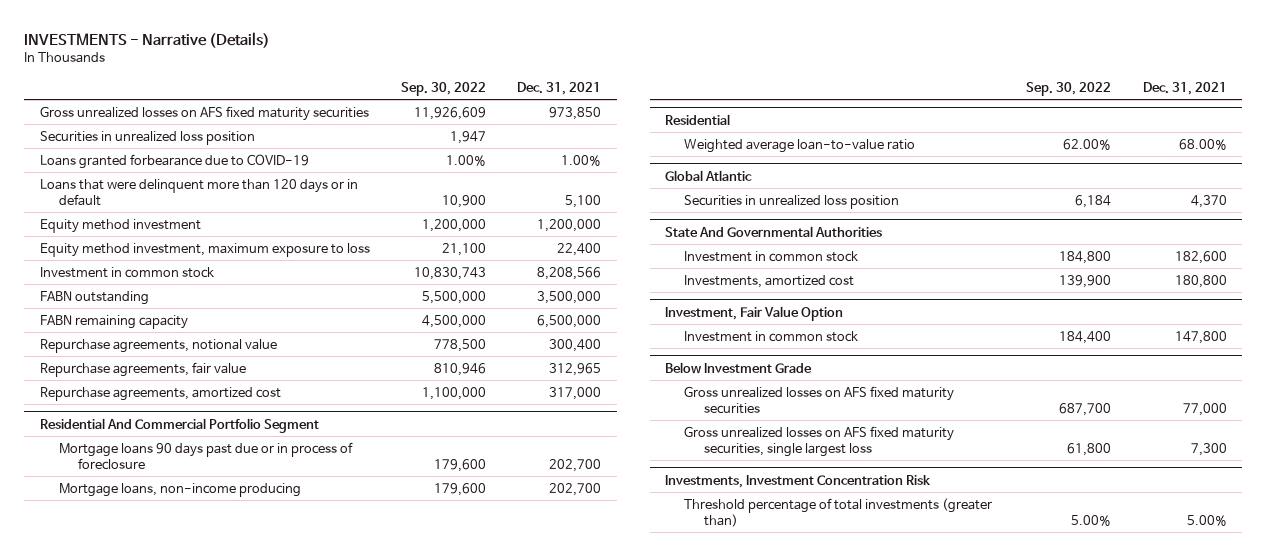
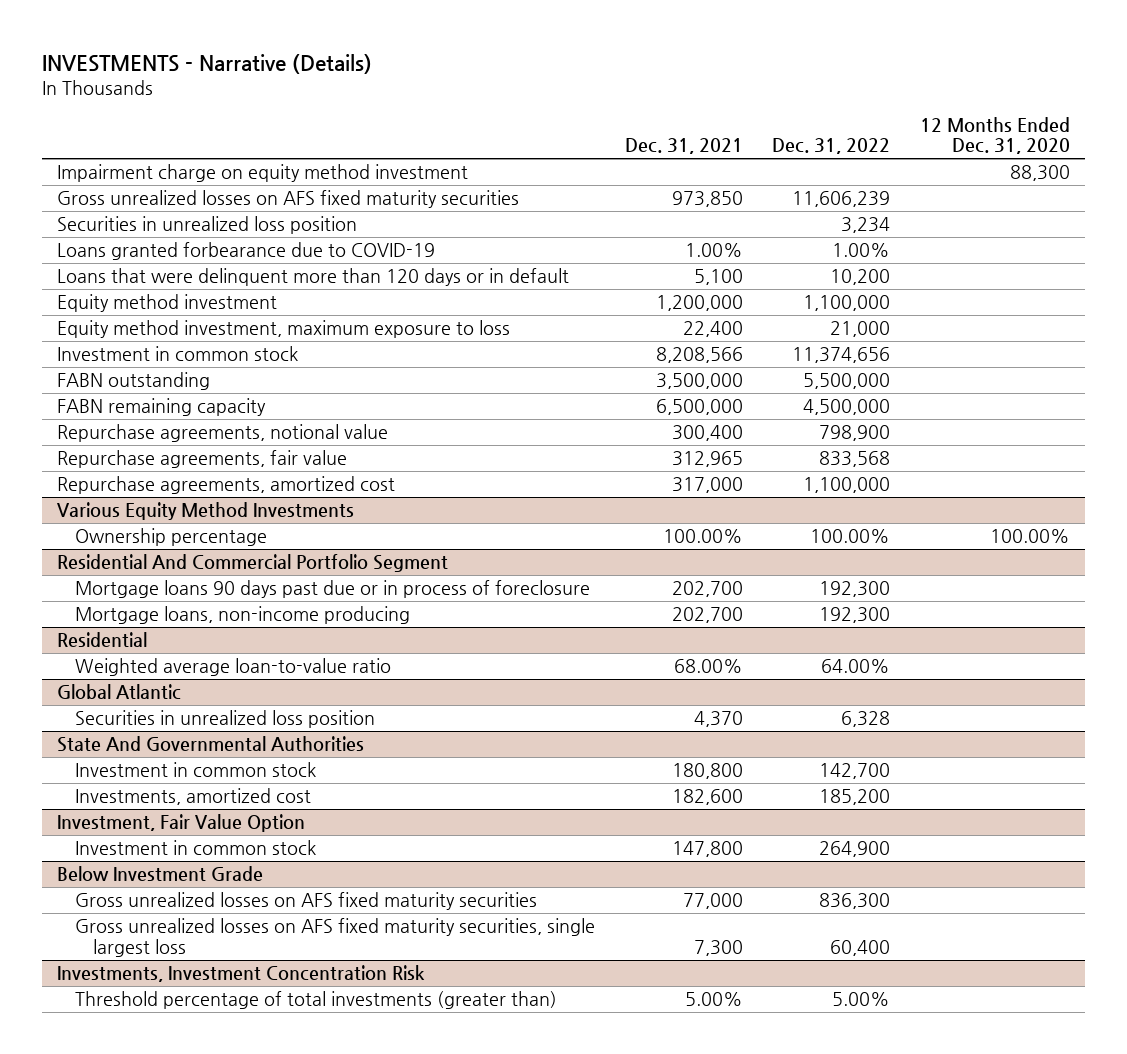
[400,82,486,97] Sep. 30, 2022 -> none
none -> [772,138,891,155] Dec. 31, 2022
none -> [920,116,1071,155] 12 Months Ended Dec. 31, 2020
none -> [56,164,468,183] Impairment charge on equity method investment
none -> [56,502,354,521] Various Equity Method Investments
none -> [75,528,268,547] Ownership percentage
[1174,250,1227,264] 182,600 -> [671,763,743,780] 180,800
[1174,274,1227,288] 180,800 -> [671,789,743,806] 182,600

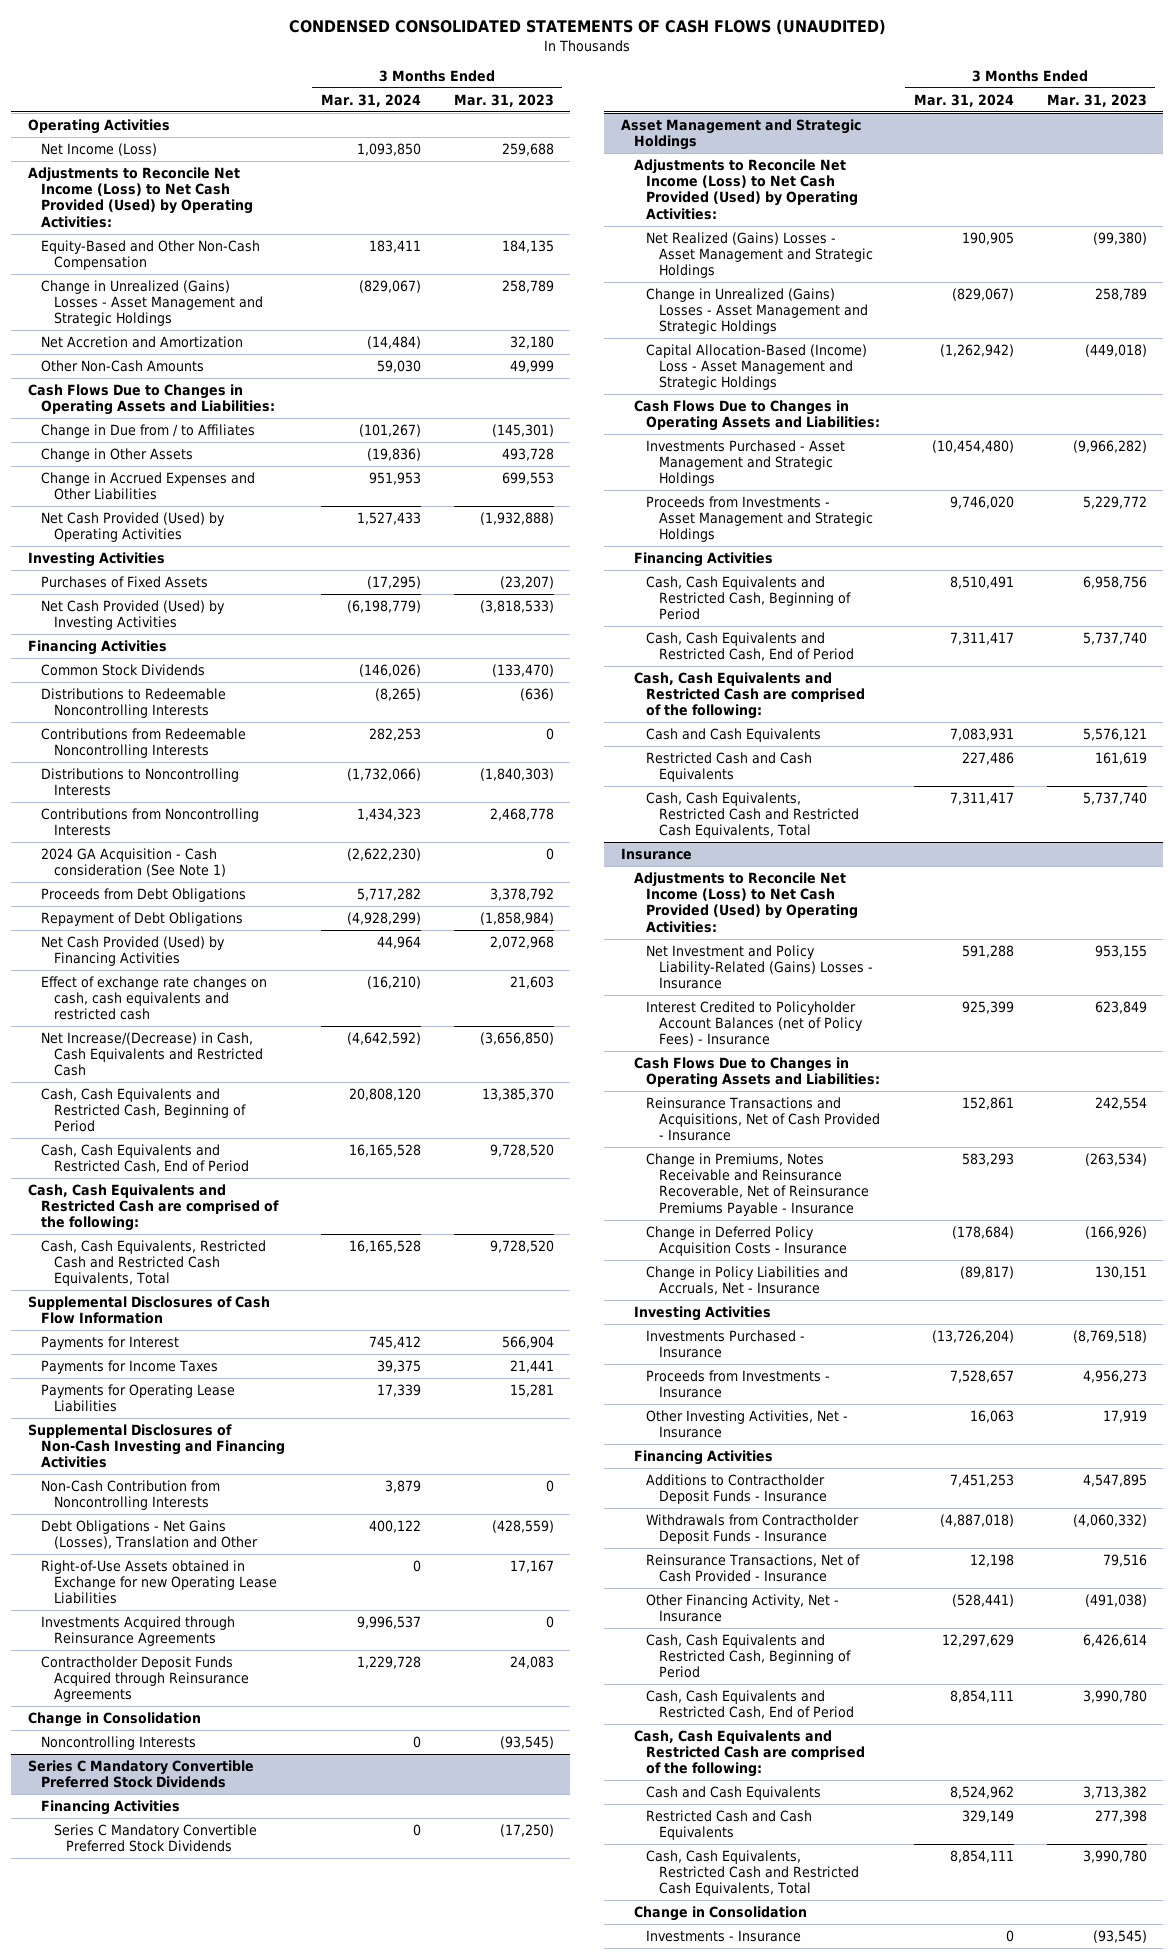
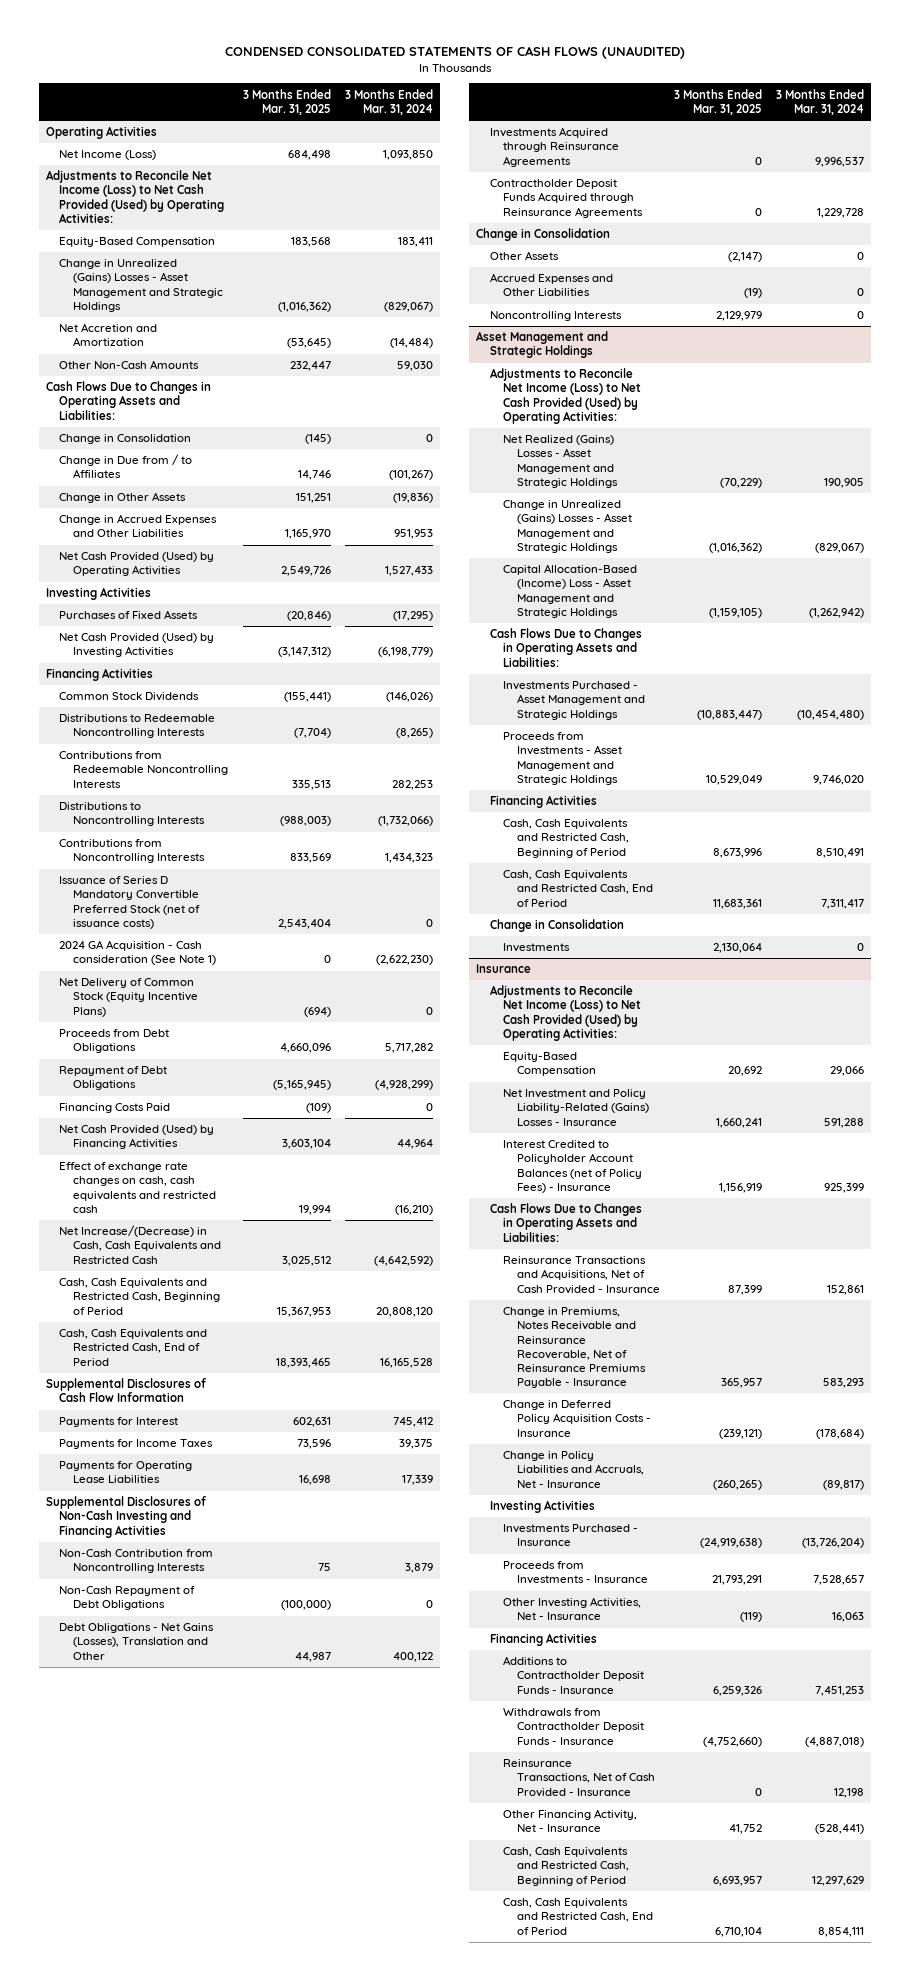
[453,93,554,107] Mar. 31, 2023 -> none
none -> [243,88,332,115] 3 Months Ended Mar. 31, 2025
[40,239,260,271] Equity-Based and Other Non-Cash Compensation -> [59,237,216,248] Equity-Based Compensation
none -> [59,434,192,445] Change in Consolidation
none -> [59,876,200,929] Issuance of Series D Mandatory Convertible Preferred Stock (net of issuance costs)
none -> [59,978,198,1017] Net Delivery of Common Stock (Equity Incentive Plans)
none -> [59,1103,171,1114] Financing Costs Paid
[27,1183,279,1232] Cash, Cash Equivalents and Restricted Cash are comprised of the following: -> none
[40,1239,266,1287] Cash, Cash Equivalents, Restricted Cash and Restricted Cash Equivalents, Total -> none
none -> [59,1586,196,1611] Non-Cash Repayment of Debt Obligations
[40,1559,277,1605] Right-of-Use Assets obtained in Exchange for new Operating Lease Liabilities -> none
none -> [489,251,559,261] Other Assets
none -> [489,273,613,297] Accrued Expenses and Other Liabilities
[27,1759,254,1789] Series C Mandatory Convertible Preferred Stock Dividends -> none
[40,1799,180,1815] Financing Activities -> none
[53,1823,257,1853] Series C Mandatory Convertible Preferred Stock Dividends -> none
[633,671,866,720] Cash, Cash Equivalents and Restricted Cash are comprised of the following: -> none
[646,727,822,742] Cash and Cash Equivalents -> none
[646,751,813,783] Restricted Cash and Cash Equivalents -> none
[646,791,860,839] Cash, Cash Equivalents, Restricted Cash and Restricted Cash Equivalents, Total -> none
none -> [489,919,624,933] Change in Consolidation
none -> [503,943,571,953] Investments
none -> [503,1052,596,1077] Equity-Based Compensation
[633,1729,866,1778] Cash, Cash Equivalents and Restricted Cash are comprised of the following: -> none
[646,1785,822,1800] Cash and Cash Equivalents -> none
[646,1809,813,1841] Restricted Cash and Cash Equivalents -> none
[646,1849,860,1897] Cash, Cash Equivalents, Restricted Cash and Restricted Cash Equivalents, Total -> none
[633,1905,807,1921] Change in Consolidation -> none
[646,1929,802,1942] Investments - Insurance -> none

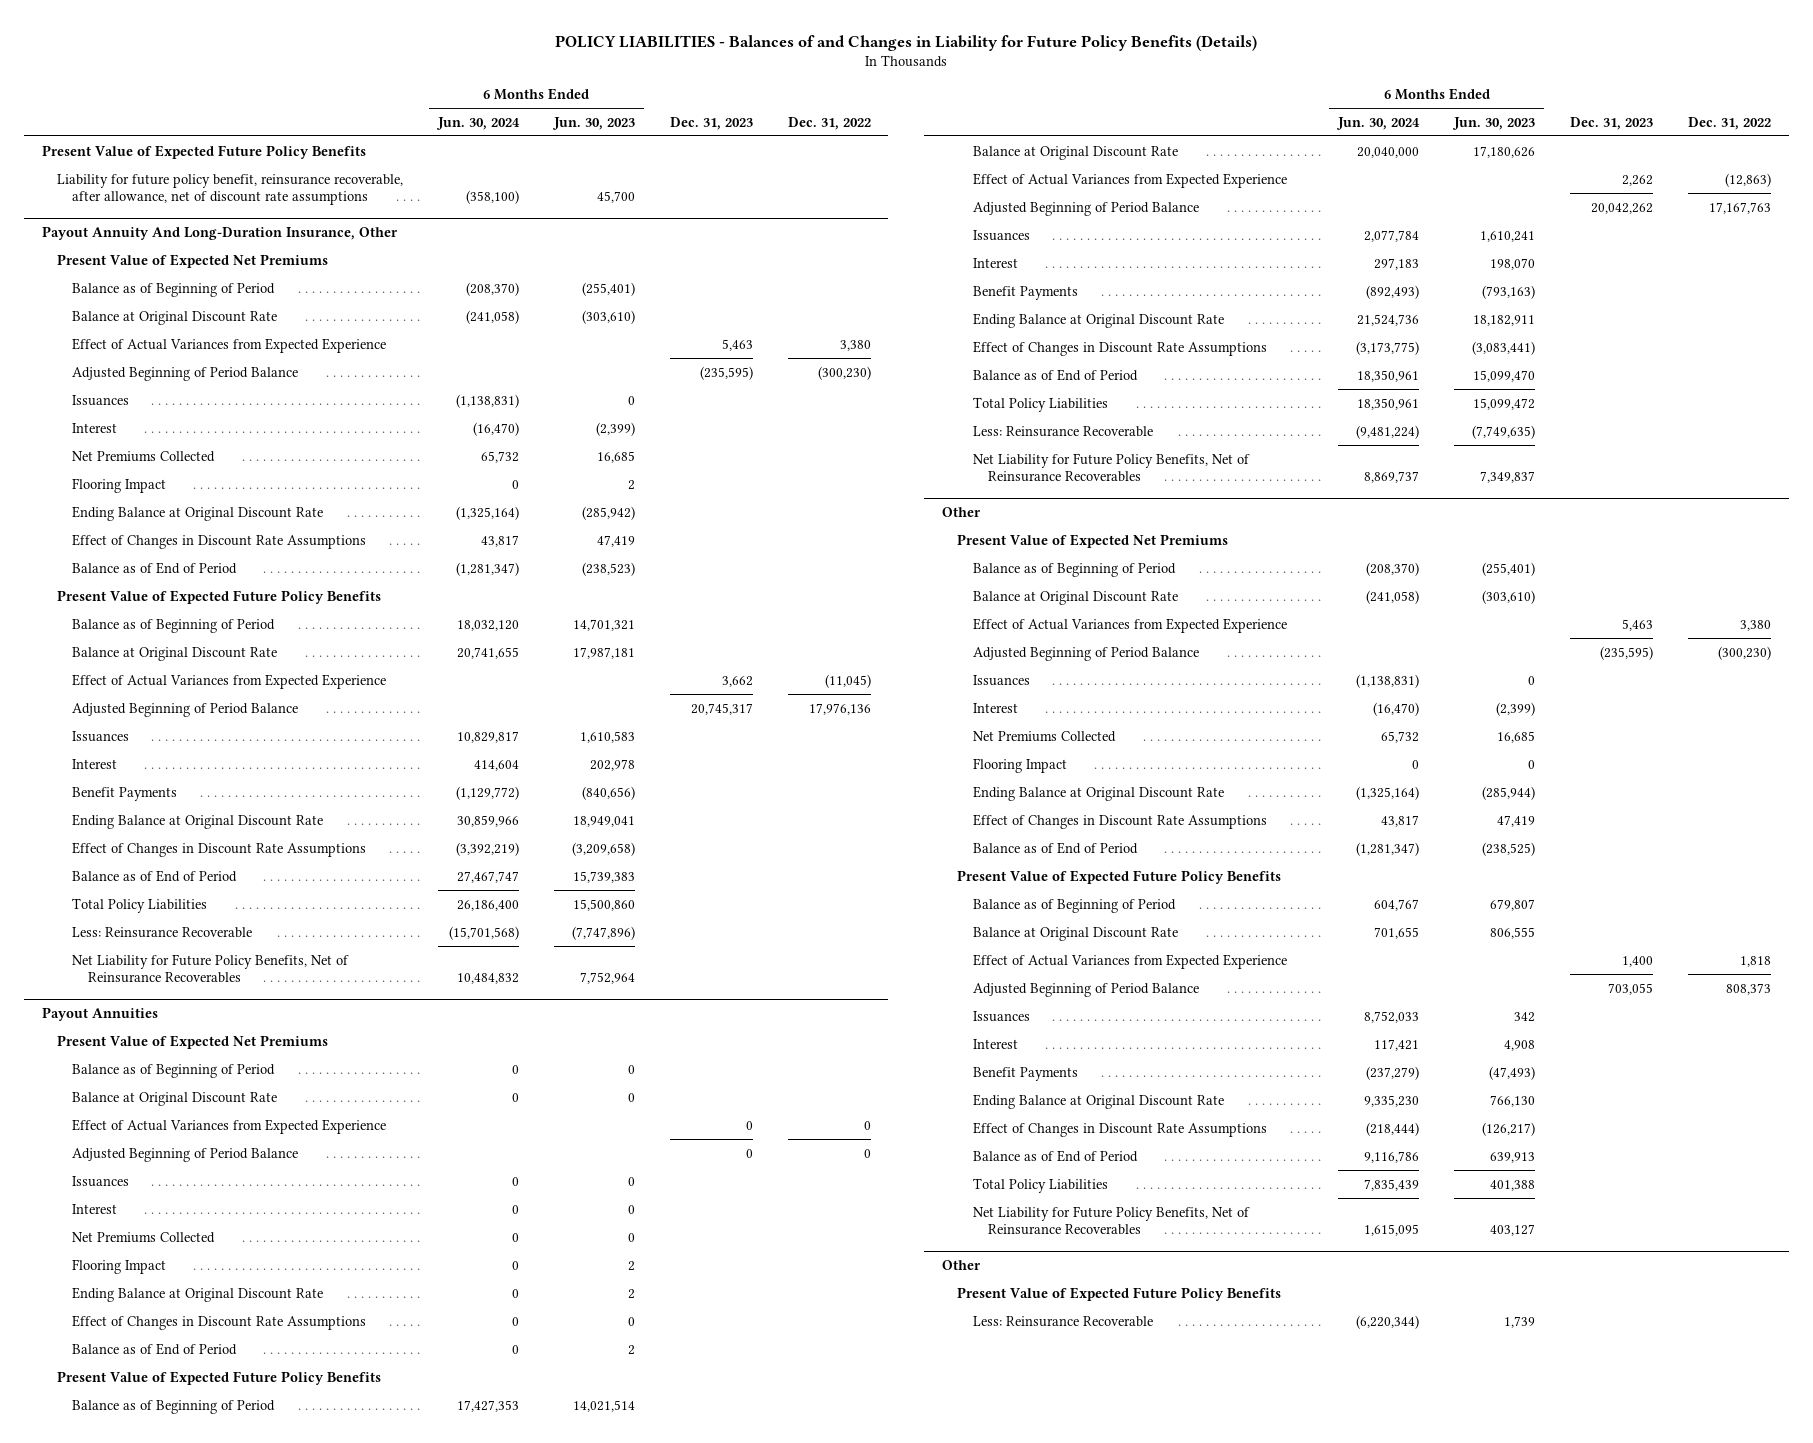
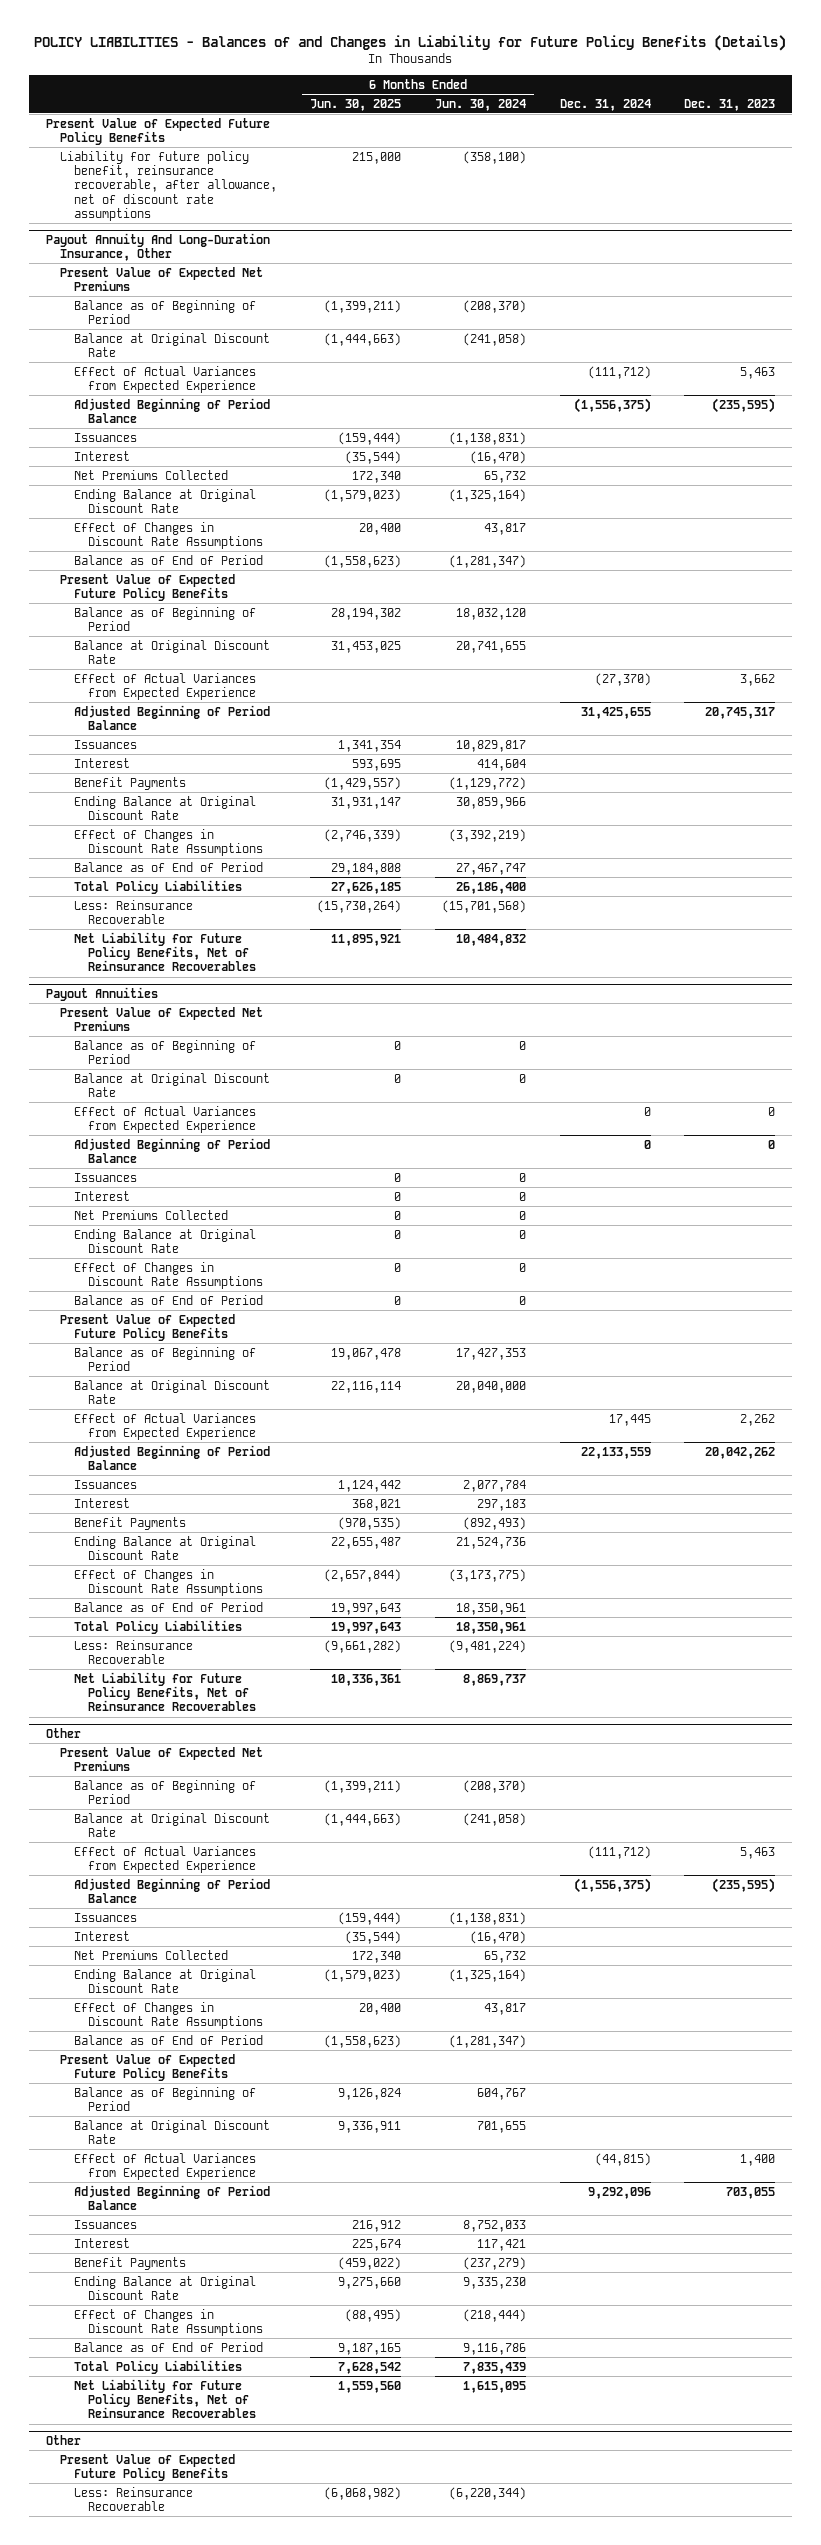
[551,116,635,130] Jun. 30, 2023 -> none
[787,116,871,130] Dec. 31, 2022 -> none
none -> [310,98,402,111] Jun. 30, 2025
none -> [559,98,651,111] Dec. 31, 2024
[72,477,167,493] Flooring Impact -> none
[72,1258,167,1274] Flooring Impact -> none
[972,757,1067,773] Flooring Impact -> none

